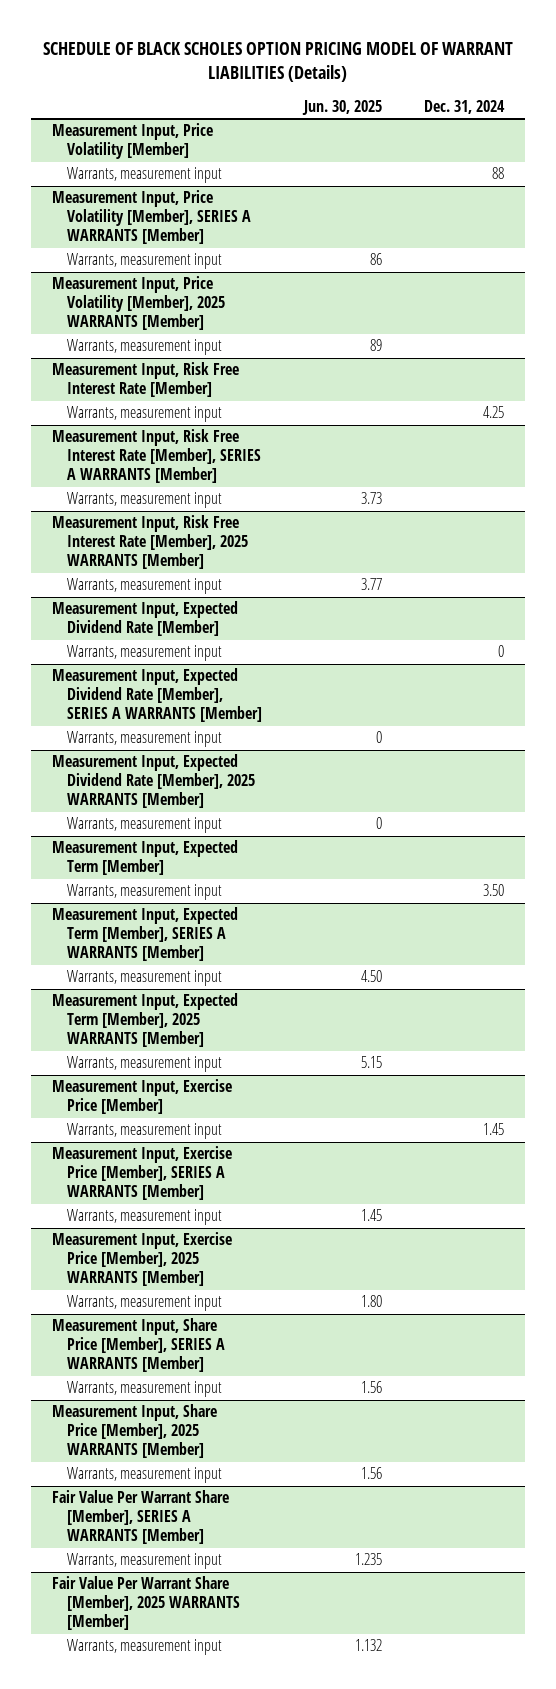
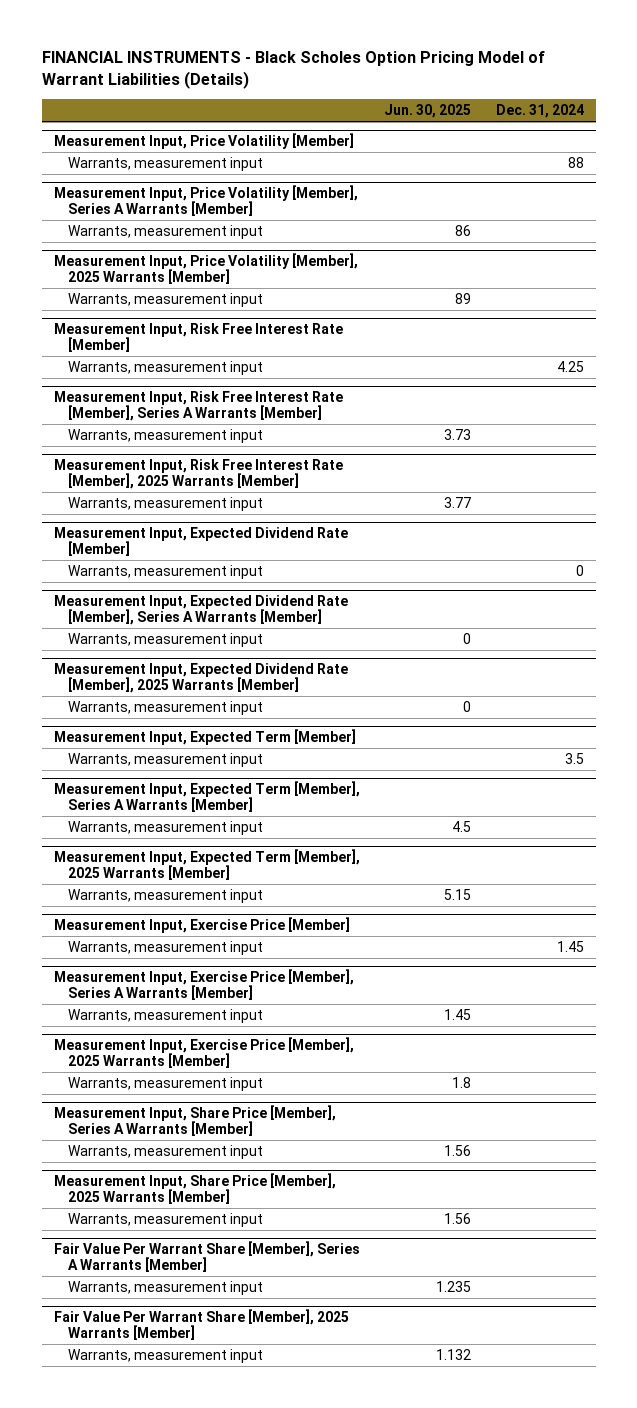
[43,42,514,82] SCHEDULE OF BLACK SCHOLES OPTION PRICING MODEL OF WARRANT LIABILITIES (Details) -> [41,51,545,90] FINANCIAL INSTRUMENTS - Black Scholes Option Pricing Model of Warrant Liabilities (Details)
[52,190,252,245] Measurement Input, Price Volatility [Member], SERIES A WARRANTS [Member] -> [53,185,358,217] Measurement Input, Price Volatility [Member], Series A Warrants [Member]
[52,276,226,331] Measurement Input, Price Volatility [Member], 2025 WARRANTS [Member] -> [53,253,358,285] Measurement Input, Price Volatility [Member], 2025 Warrants [Member]
[52,429,262,484] Measurement Input, Risk Free Interest Rate [Member], SERIES A WARRANTS [Member] -> [53,391,343,422] Measurement Input, Risk Free Interest Rate [Member], Series A Warrants [Member]
[52,515,249,570] Measurement Input, Risk Free Interest Rate [Member], 2025 WARRANTS [Member] -> [53,459,343,490] Measurement Input, Risk Free Interest Rate [Member], 2025 Warrants [Member]
[52,668,263,723] Measurement Input, Expected Dividend Rate [Member], SERIES A WARRANTS [Member] -> [53,595,348,626] Measurement Input, Expected Dividend Rate [Member], Series A Warrants [Member]
[52,754,256,809] Measurement Input, Expected Dividend Rate [Member], 2025 WARRANTS [Member] -> [53,663,348,694] Measurement Input, Expected Dividend Rate [Member], 2025 Warrants [Member]
[483,884,505,897] 3.50 -> [564,753,584,765] 3.5
[52,907,239,962] Measurement Input, Expected Term [Member], SERIES A WARRANTS [Member] -> [53,781,360,813] Measurement Input, Expected Term [Member], Series A Warrants [Member]
[361,970,383,983] 4.50 -> [452,821,472,833] 4.5
[52,993,239,1048] Measurement Input, Expected Term [Member], 2025 WARRANTS [Member] -> [53,849,360,881] Measurement Input, Expected Term [Member], 2025 Warrants [Member]
[52,1146,233,1201] Measurement Input, Exercise Price [Member], SERIES A WARRANTS [Member] -> [53,969,354,1001] Measurement Input, Exercise Price [Member], Series A Warrants [Member]
[52,1232,233,1287] Measurement Input, Exercise Price [Member], 2025 WARRANTS [Member] -> [53,1037,354,1069] Measurement Input, Exercise Price [Member], 2025 Warrants [Member]
[361,1295,383,1308] 1.80 -> [452,1077,472,1089] 1.8
[52,1318,226,1373] Measurement Input, Share Price [Member], SERIES A WARRANTS [Member] -> [53,1105,336,1137] Measurement Input, Share Price [Member], Series A Warrants [Member]
[52,1404,218,1459] Measurement Input, Share Price [Member], 2025 WARRANTS [Member] -> [53,1173,336,1205] Measurement Input, Share Price [Member], 2025 Warrants [Member]
[52,1490,230,1545] Fair Value Per Warrant Share [Member], SERIES A WARRANTS [Member] -> [53,1241,360,1273] Fair Value Per Warrant Share [Member], Series A Warrants [Member]
[52,1576,241,1631] Fair Value Per Warrant Share [Member], 2025 WARRANTS [Member] -> [53,1309,349,1341] Fair Value Per Warrant Share [Member], 2025 Warrants [Member]

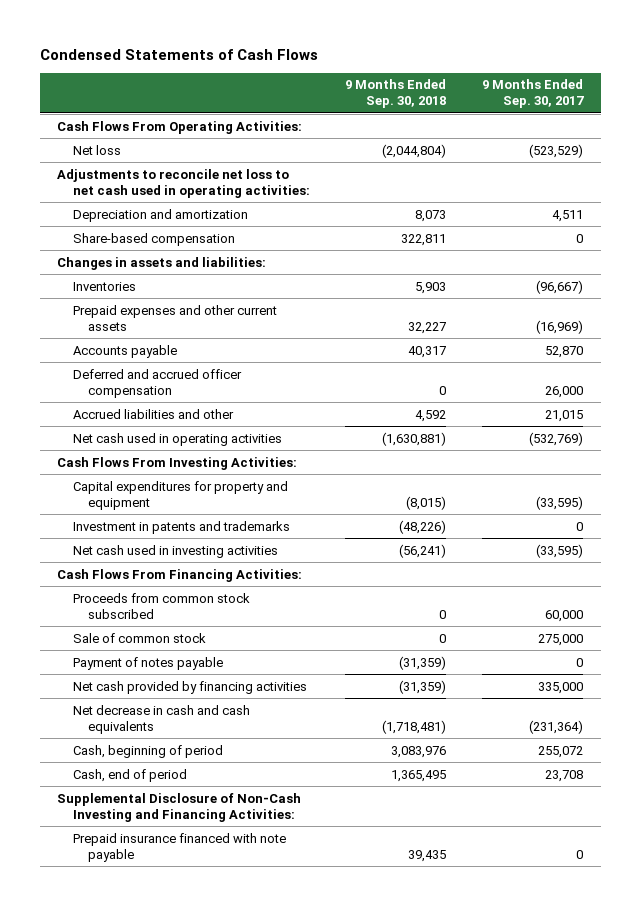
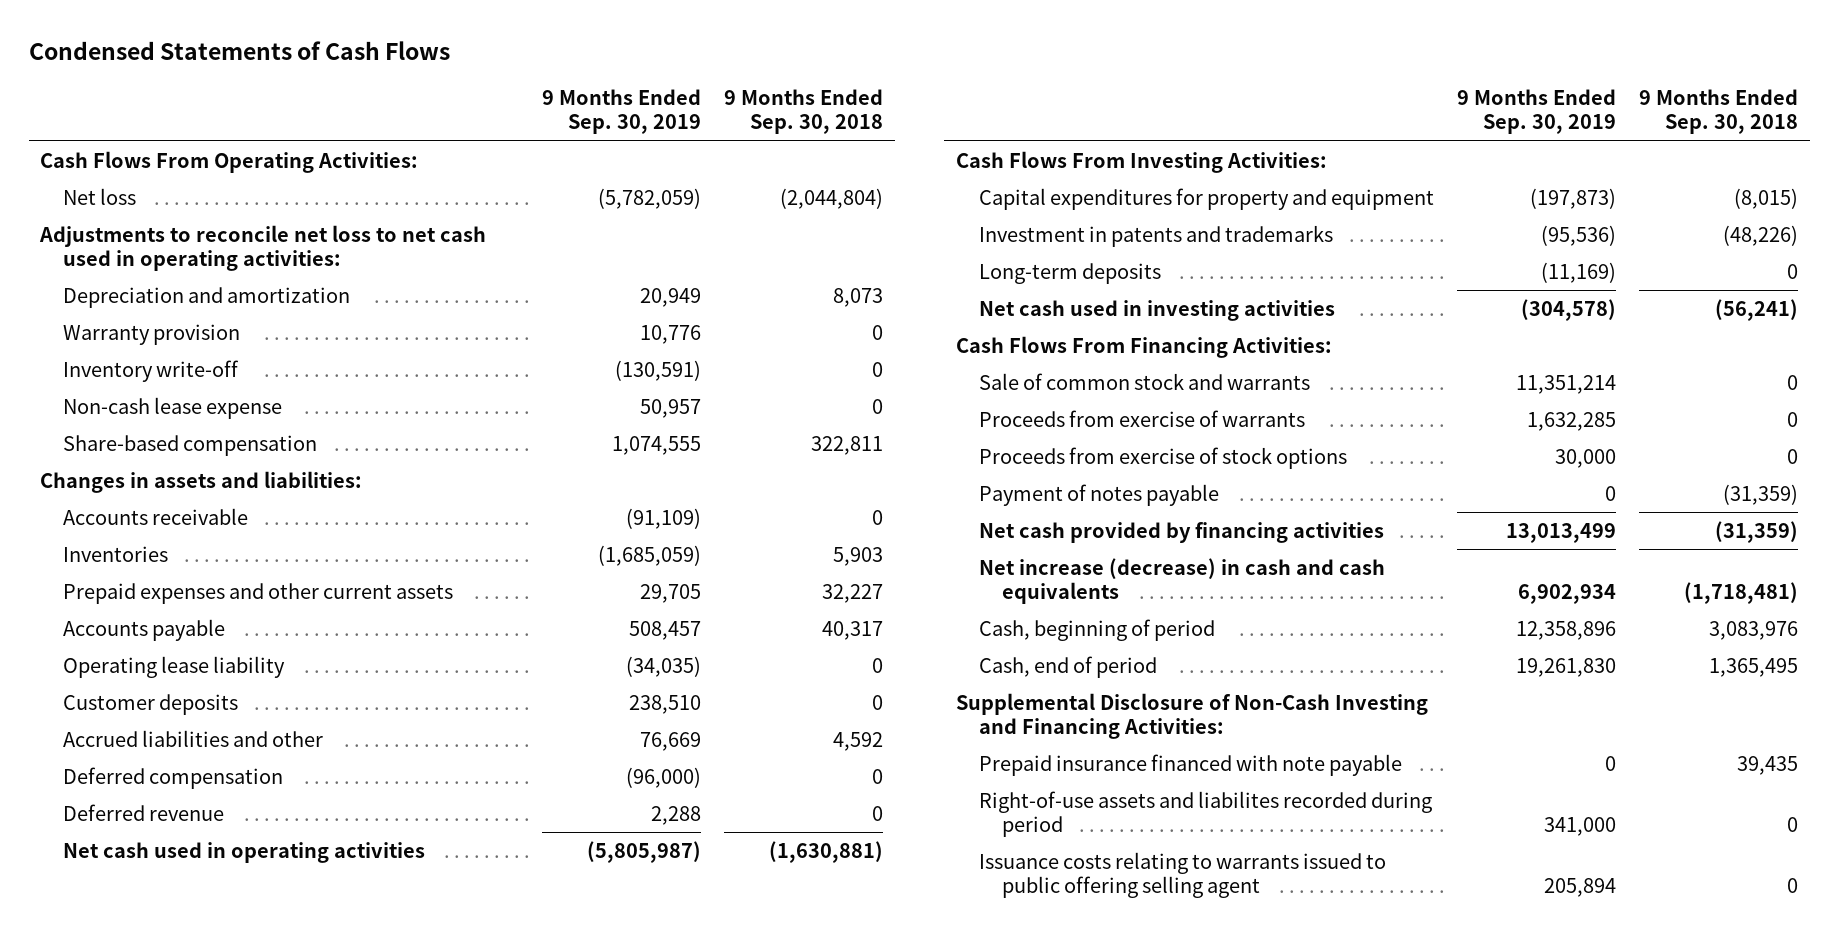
[482,79,585,109] 9 Months Ended Sep. 30, 2017 -> none
none -> [541,89,701,135] 9 Months Ended Sep. 30, 2019
none -> [63,323,241,345] Warranty provision
none -> [63,359,240,382] Inventory write-off
none -> [63,396,283,419] Non-cash lease expense
none -> [63,507,249,525] Accounts receivable
[72,368,242,398] Deferred and accrued officer compensation -> none
none -> [63,655,286,678] Operating lease liability
none -> [63,693,239,715] Customer deposits
none -> [63,766,284,789] Deferred compensation
none -> [63,803,225,821] Deferred revenue
none -> [978,262,1161,284] Long-term deposits
[72,592,250,619] Proceeds from common stock subscribed -> none
[72,632,206,643] Sale of common stock -> [978,372,1310,390] Sale of common stock and warrants
none -> [978,409,1305,427] Proceeds from exercise of warrants
none -> [978,446,1347,469] Proceeds from exercise of stock options
[72,704,250,734] Net decrease in cash and cash equivalents -> [978,557,1385,605] Net increase (decrease) in cash and cash equivalents
none -> [978,790,1432,838] Right-of-use assets and liabilites recorded during period
none -> [978,851,1386,899] Issuance costs relating to warrants issued to public offering selling agent

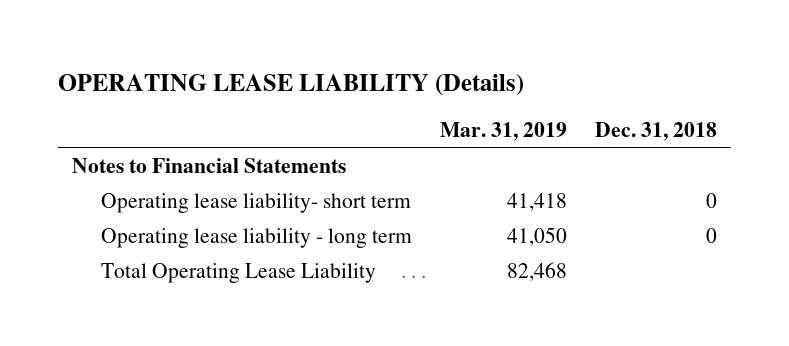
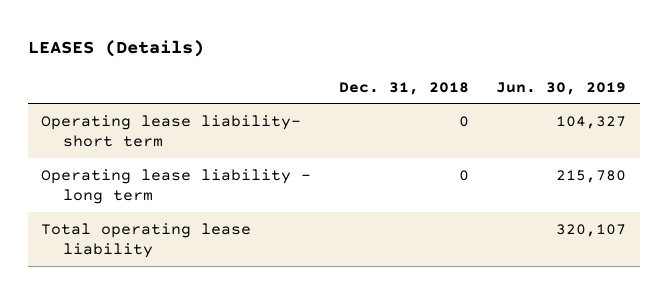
[57,74,524,97] OPERATING LEASE LIABILITY (Details) -> [27,40,204,58] LEASES (Details)
[439,122,567,142] Mar. 31, 2019 -> none
none -> [496,81,627,95] Jun. 30, 2019
[71,157,346,173] Notes to Financial Statements -> none
[100,262,376,283] Total Operating Lease Liability -> [41,222,252,259] Total operating lease liability

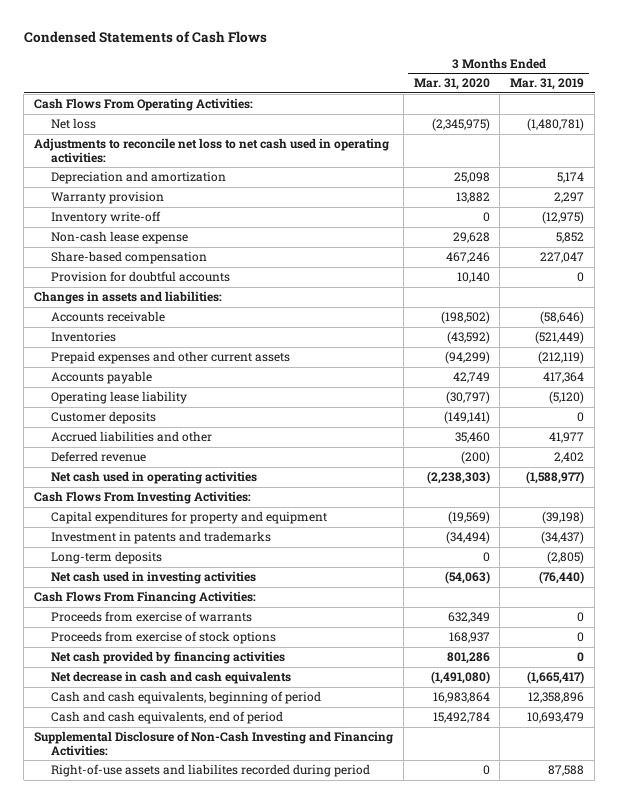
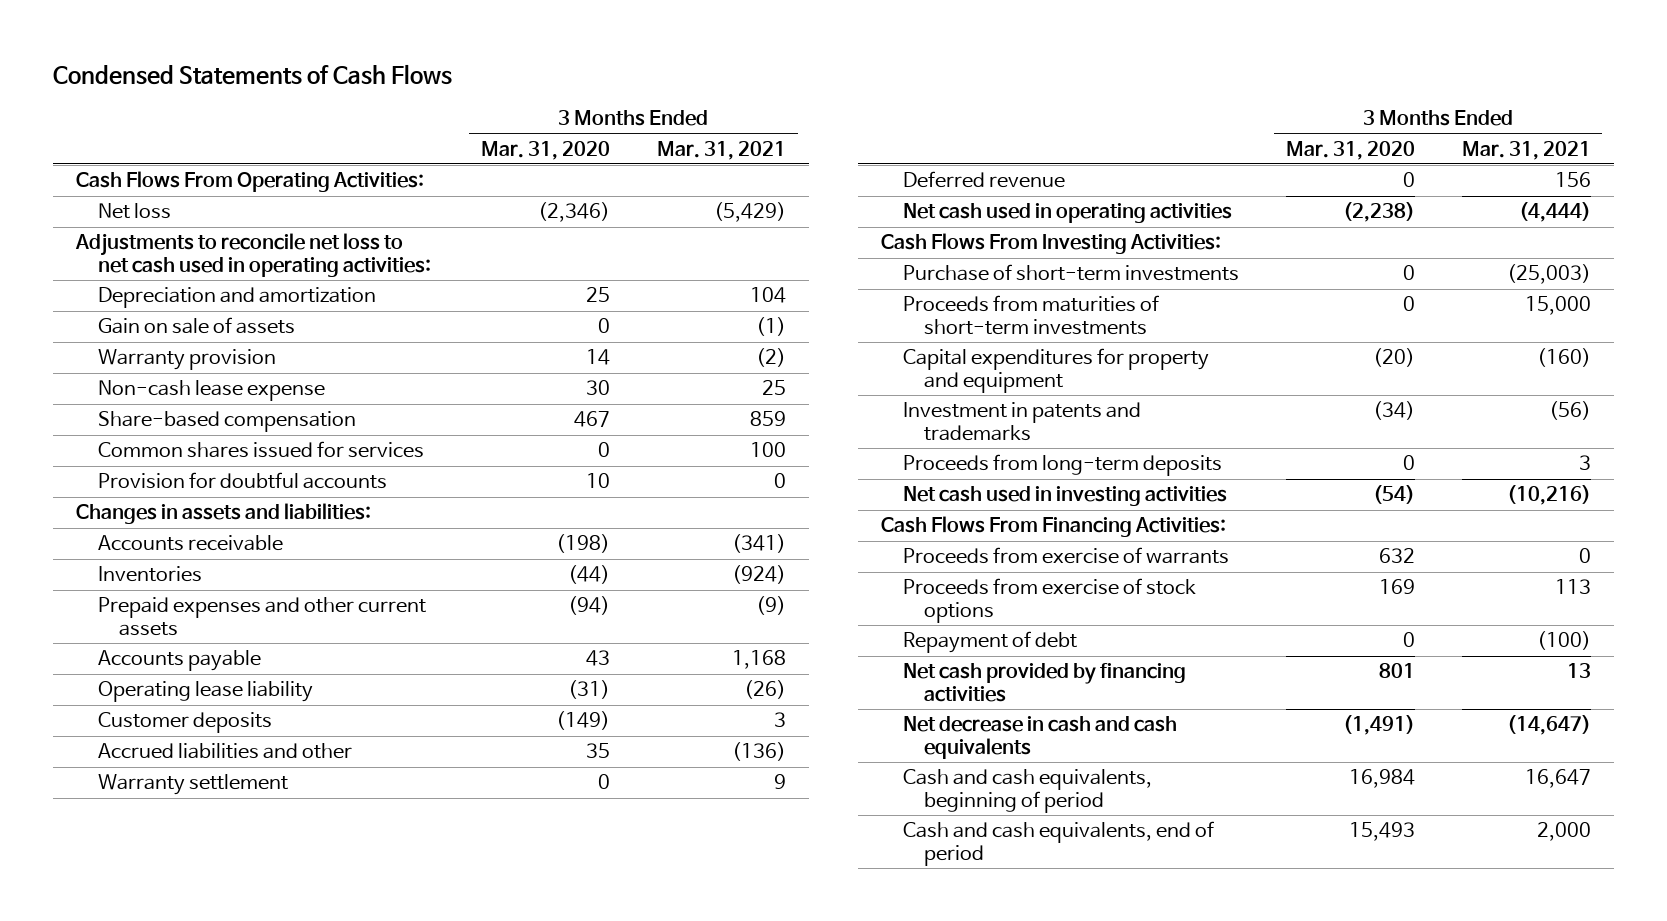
[510,78,585,91] Mar. 31, 2019 -> none
none -> [656,140,786,160] Mar. 31, 2021
[431,118,490,132] (2,345,975) -> [537,202,610,223] (2,346)
[51,211,162,225] Inventory write-off -> none
[453,172,490,184] 25,098 -> [585,287,610,303] 25
none -> [97,317,295,335] Gain on sale of assets
[455,192,490,204] 13,882 -> [585,349,610,366] 14
[452,232,490,244] 29,628 -> [585,380,610,396] 30
[445,252,490,264] 467,246 -> [573,411,610,428] 467
none -> [97,441,424,459] Common shares issued for services
[456,272,490,284] 10,140 -> [585,473,610,489] 10
[440,311,490,325] (198,502) -> [555,534,610,554] (198)
[446,331,490,345] (43,592) -> [567,565,610,585] (44)
[444,351,490,365] (94,299) -> [567,596,610,616] (94)
[452,372,490,384] 42,749 -> [585,650,610,667] 43
[445,391,490,405] (30,797) -> [567,680,610,700] (31)
[443,411,490,425] (149,141) -> [555,711,610,731] (149)
[454,432,490,444] 35,460 -> [585,743,610,759] 35
none -> [97,774,288,796] Warranty settlement
[460,451,490,465] (200) -> [1402,172,1415,188] 0
[426,471,490,485] (2,238,303) -> [1342,202,1415,223] (2,238)
none -> [902,264,1239,282] Purchase of short-term investments
none -> [902,295,1159,335] Proceeds from maturities of short-term investments
[447,511,490,525] (19,569) -> [1372,348,1415,368] (20)
[445,531,490,545] (34,494) -> [1372,401,1415,421] (34)
[51,551,163,565] Long-term deposits -> [902,454,1222,477] Proceeds from long-term deposits
[444,571,490,585] (54,063) -> [1372,485,1415,505] (54)
[33,731,393,756] Supplemental Disclosure of Non-Cash Investing and Financing Activities: -> none
[51,764,371,778] Right-of-use assets and liabilites recorded during period -> none
[447,612,490,624] 632,349 -> [1378,548,1415,564] 632
[448,632,490,644] 168,937 -> [1378,579,1415,595] 169
none -> [902,631,1077,654] Repayment of debt
[446,652,490,665] 801,286 -> [1378,663,1415,679] 801
[430,671,490,685] (1,491,080) -> [1342,715,1415,736] (1,491)
[432,692,490,704] 16,983,864 -> [1348,769,1415,789] 16,984
[432,712,490,724] 15,492,784 -> [1348,822,1415,842] 15,493

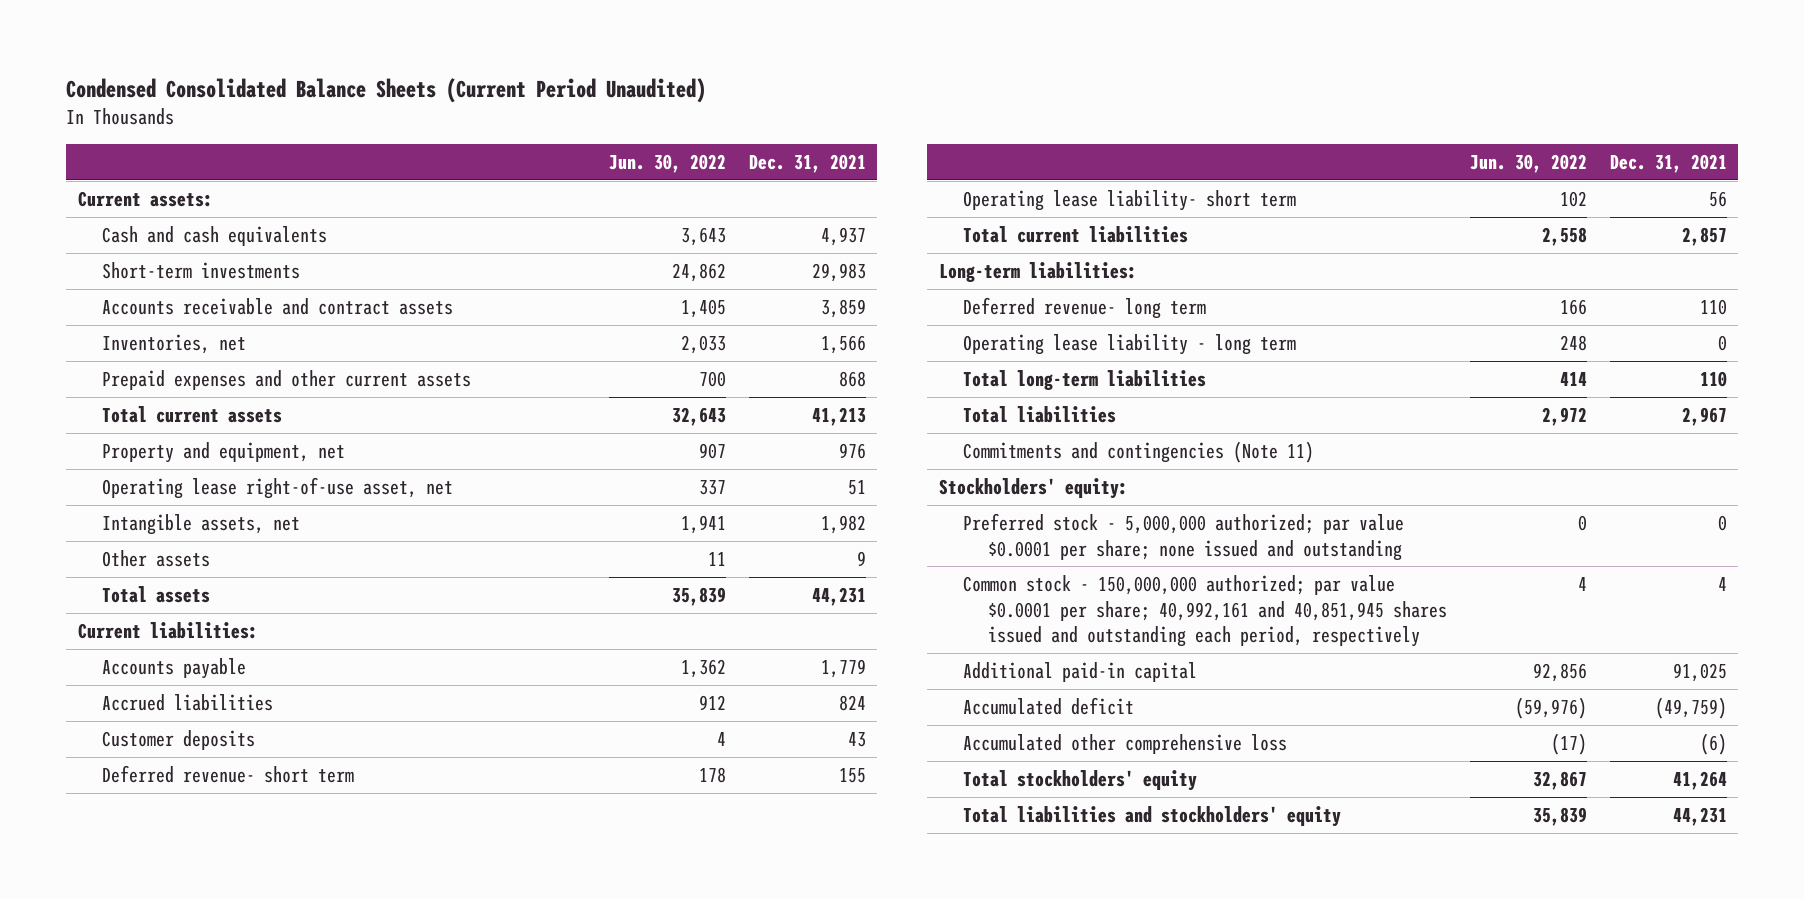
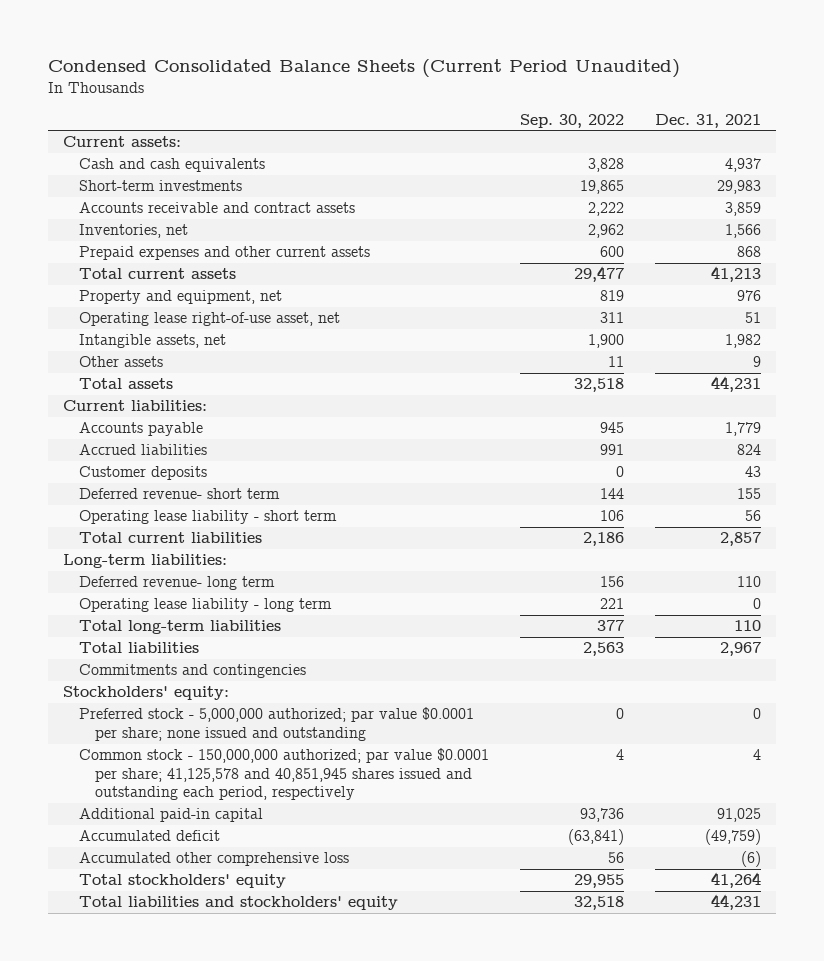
[608,154,726,174] Jun. 30, 2022 -> none
none -> [520,113,625,128] Sep. 30, 2022
[963,189,1297,211] Operating lease liability- short term -> [79,510,338,525] Operating lease liability - short term
[963,440,1315,463] Commitments and contingencies (Note 11) -> [79,664,307,679] Commitments and contingencies
[963,574,1447,648] Common stock - 150,000,000 authorized; par value $0.0001 per share; 40,992,161 and 40,851,945 shares issued and outstanding each period, respectively -> [79,748,490,801] Common stock - 150,000,000 authorized; par value $0.0001 per share; 41,125,578 and 40,851,945 shares issued and outstanding each period, respectively

